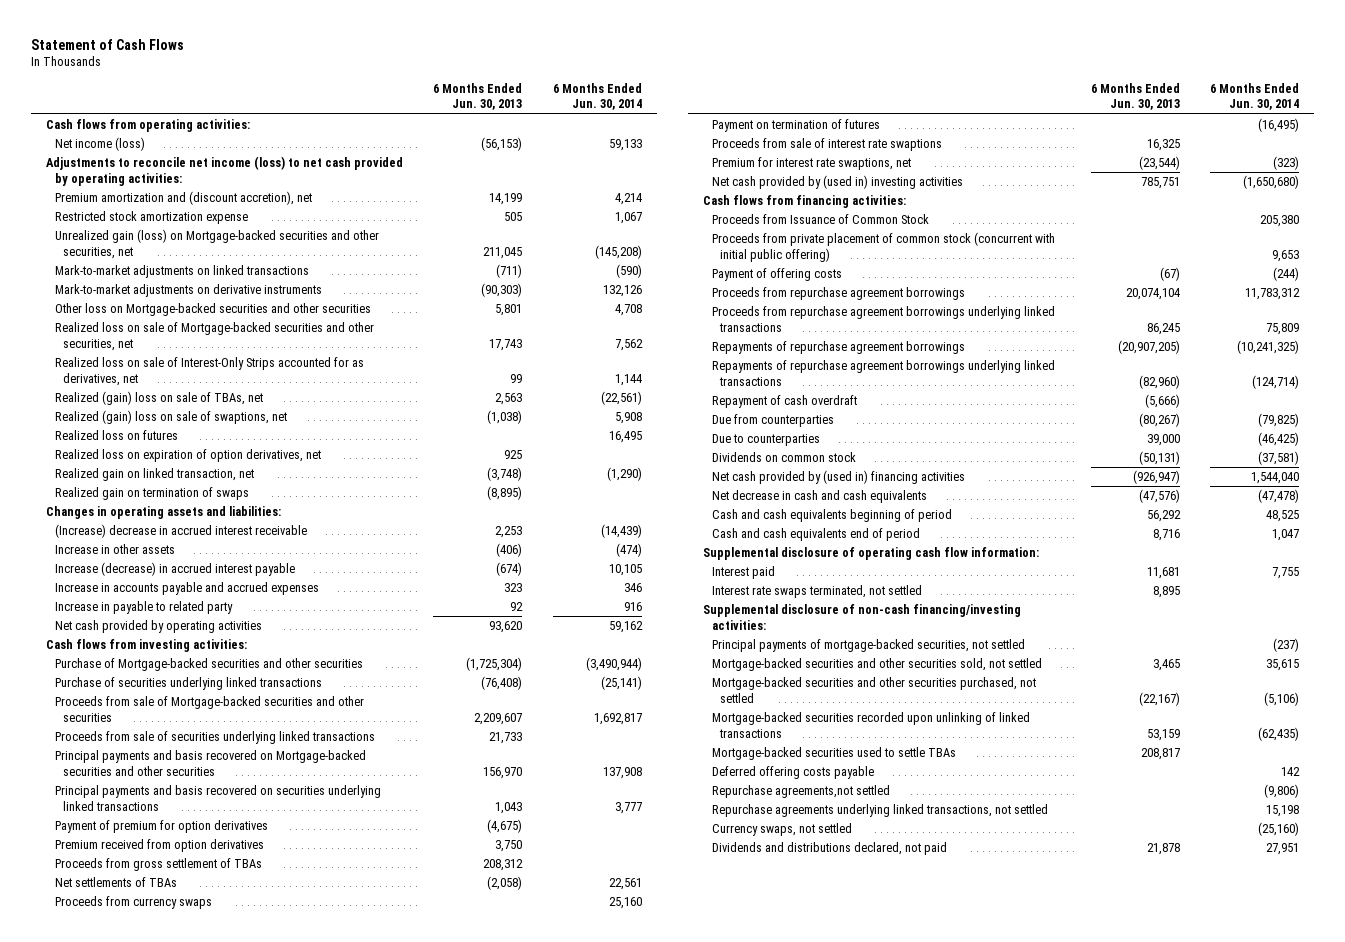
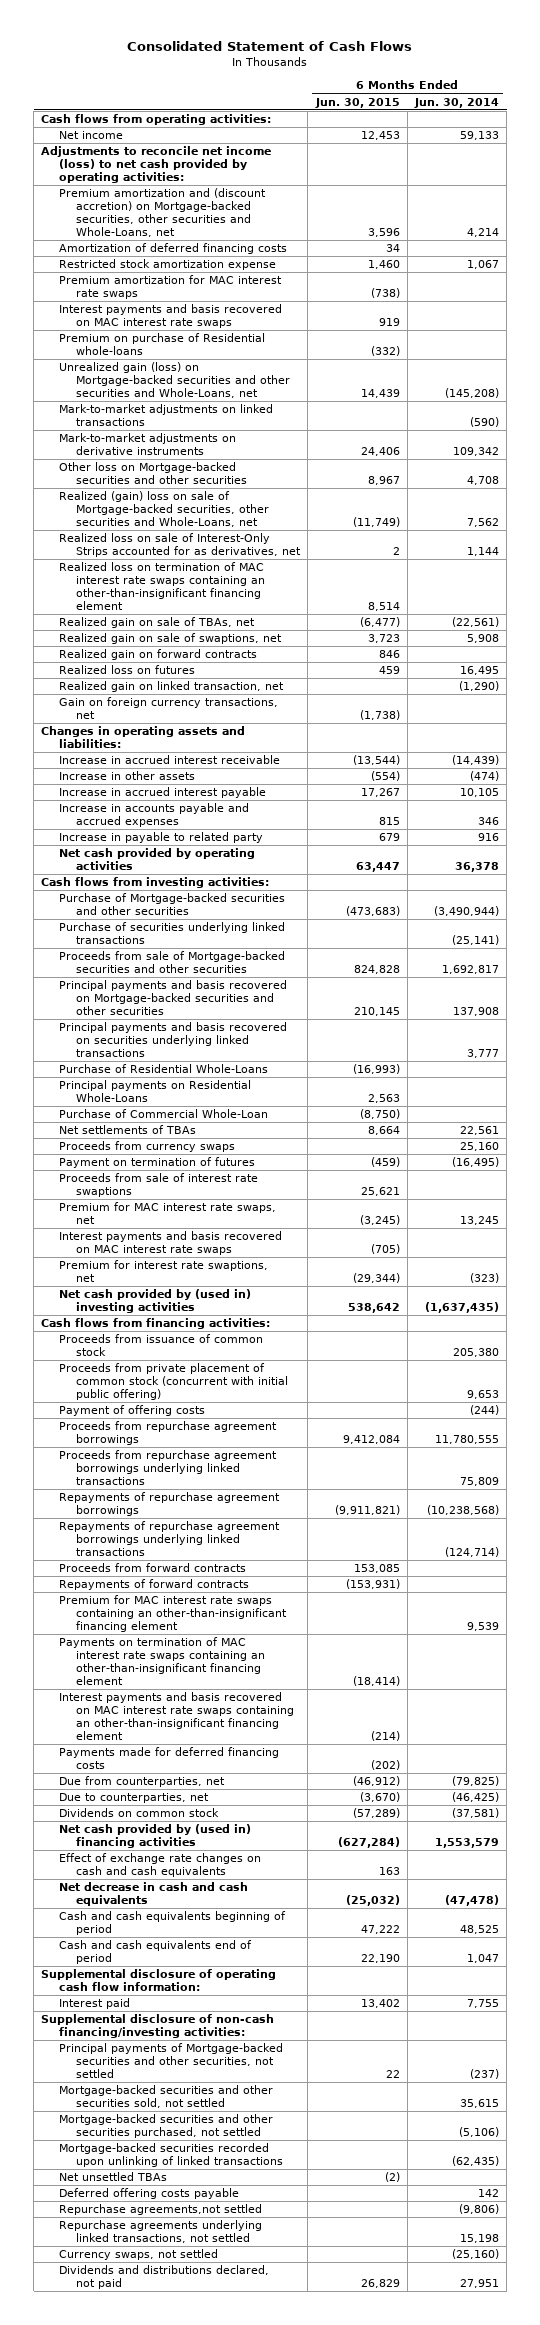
[30,38,184,50] Statement of Cash Flows -> [127,41,413,52] Consolidated Statement of Cash Flows
[433,82,523,111] 6 Months Ended Jun. 30, 2013 -> none
none -> [314,97,400,108] Jun. 30, 2015
[54,137,145,152] Net income (loss) -> [58,131,123,140] Net income
[54,191,312,206] Premium amortization and (discount accretion), net -> [58,188,266,237] Premium amortization and (discount accretion) on Mortgage-backed securities, other securities and Whole-Loans, net
none -> [58,243,287,255] Amortization of deferred financing costs
none -> [58,275,282,300] Premium amortization for MAC interest rate swaps
none -> [58,304,282,329] Interest payments and basis recovered on MAC interest rate swaps
none -> [58,333,265,356] Premium on purchase of Residential whole-loans
[54,229,379,259] Unrealized gain (loss) on Mortgage-backed securities and other securities, net -> [58,362,291,398] Unrealized gain (loss) on Mortgage-backed securities and other securities and Whole-Loans, net
[602,285,642,298] 132,126 -> [452,447,499,457] 109,342
[54,322,374,351] Realized loss on sale of Mortgage-backed securities and other securities, net -> [58,491,270,527] Realized (gain) loss on sale of Mortgage-backed securities, other securities and Whole-Loans, net
none -> [58,562,266,610] Realized loss on termination of MAC interest rate swaps containing an other-than-insignificant financing element
[54,391,263,406] Realized (gain) loss on sale of TBAs, net -> [58,617,255,629] Realized gain on sale of TBAs, net
[54,410,287,425] Realized (gain) loss on sale of swaptions, net -> [58,633,282,645] Realized gain on sale of swaptions, net
none -> [58,649,257,661] Realized gain on forward contracts
[54,449,321,463] Realized loss on expiration of option derivatives, net -> none
[54,487,249,501] Realized gain on termination of swaps -> none
none -> [58,697,278,720] Gain on foreign currency transactions, net
[54,524,307,539] (Increase) decrease in accrued interest receivable -> [58,755,280,765] Increase in accrued interest receivable
[54,562,295,577] Increase (decrease) in accrued interest payable -> [58,787,266,799] Increase in accrued interest payable
[608,621,643,634] 59,162 -> [454,862,499,873] 36,378
[54,731,375,745] Proceeds from sale of securities underlying linked transactions -> none
[54,820,268,834] Payment of premium for option derivatives -> none
[54,839,264,853] Premium received from option derivatives -> none
[54,858,262,872] Proceeds from gross settlement of TBAs -> none
none -> [58,1064,268,1074] Purchase of Residential Whole-Loans
none -> [58,1080,251,1103] Principal payments on Residential Whole-Loans
none -> [58,1109,268,1119] Purchase of Commercial Whole-Loan
none -> [58,1202,276,1225] Premium for MAC interest rate swaps, net
none -> [58,1231,282,1256] Interest payments and basis recovered on MAC interest rate swaps
[1243,175,1300,190] (1,650,680) -> [424,1302,499,1314] (1,637,435)
[711,214,929,225] Proceeds from Issuance of Common Stock -> [58,1334,263,1357] Proceeds from issuance of common stock
[1245,288,1301,301] 11,783,312 -> [434,1435,499,1445] 11,780,555
[1237,340,1300,355] (10,241,325) -> [426,1505,499,1516] (10,238,568)
[711,395,857,409] Repayment of cash overdraft -> none
none -> [58,1563,246,1573] Proceeds from forward contracts
none -> [58,1579,249,1591] Repayments of forward contracts
none -> [58,1595,288,1632] Premium for MAC interest rate swaps containing an other-than-insignificant financing element
none -> [58,1637,266,1685] Payments on termination of MAC interest rate swaps containing an other-than-insignificant financing element
none -> [58,1692,295,1740] Interest payments and basis recovered on MAC interest rate swaps containing an other-than-insignificant financing element
none -> [58,1747,279,1770] Payments made for deferred financing costs
[711,414,834,428] Due from counterparties -> [58,1776,225,1788] Due from counterparties, net
[711,434,820,447] Due to counterparties -> [58,1793,209,1804] Due to counterparties, net
[1251,472,1300,485] 1,544,040 -> [434,1838,499,1849] 1,553,579
none -> [58,1853,261,1878] Effect of exchange rate changes on cash and cash equivalents
[711,585,922,599] Interest rate swaps terminated, not settled -> none
[711,639,1025,653] Principal payments of mortgage-backed securities, not settled -> [58,2043,283,2078] Principal payments of Mortgage-backed securities and other securities, not settled
[711,747,956,761] Mortgage-backed securities used to settle TBAs -> none
none -> [58,2172,167,2182] Net unsettled TBAs

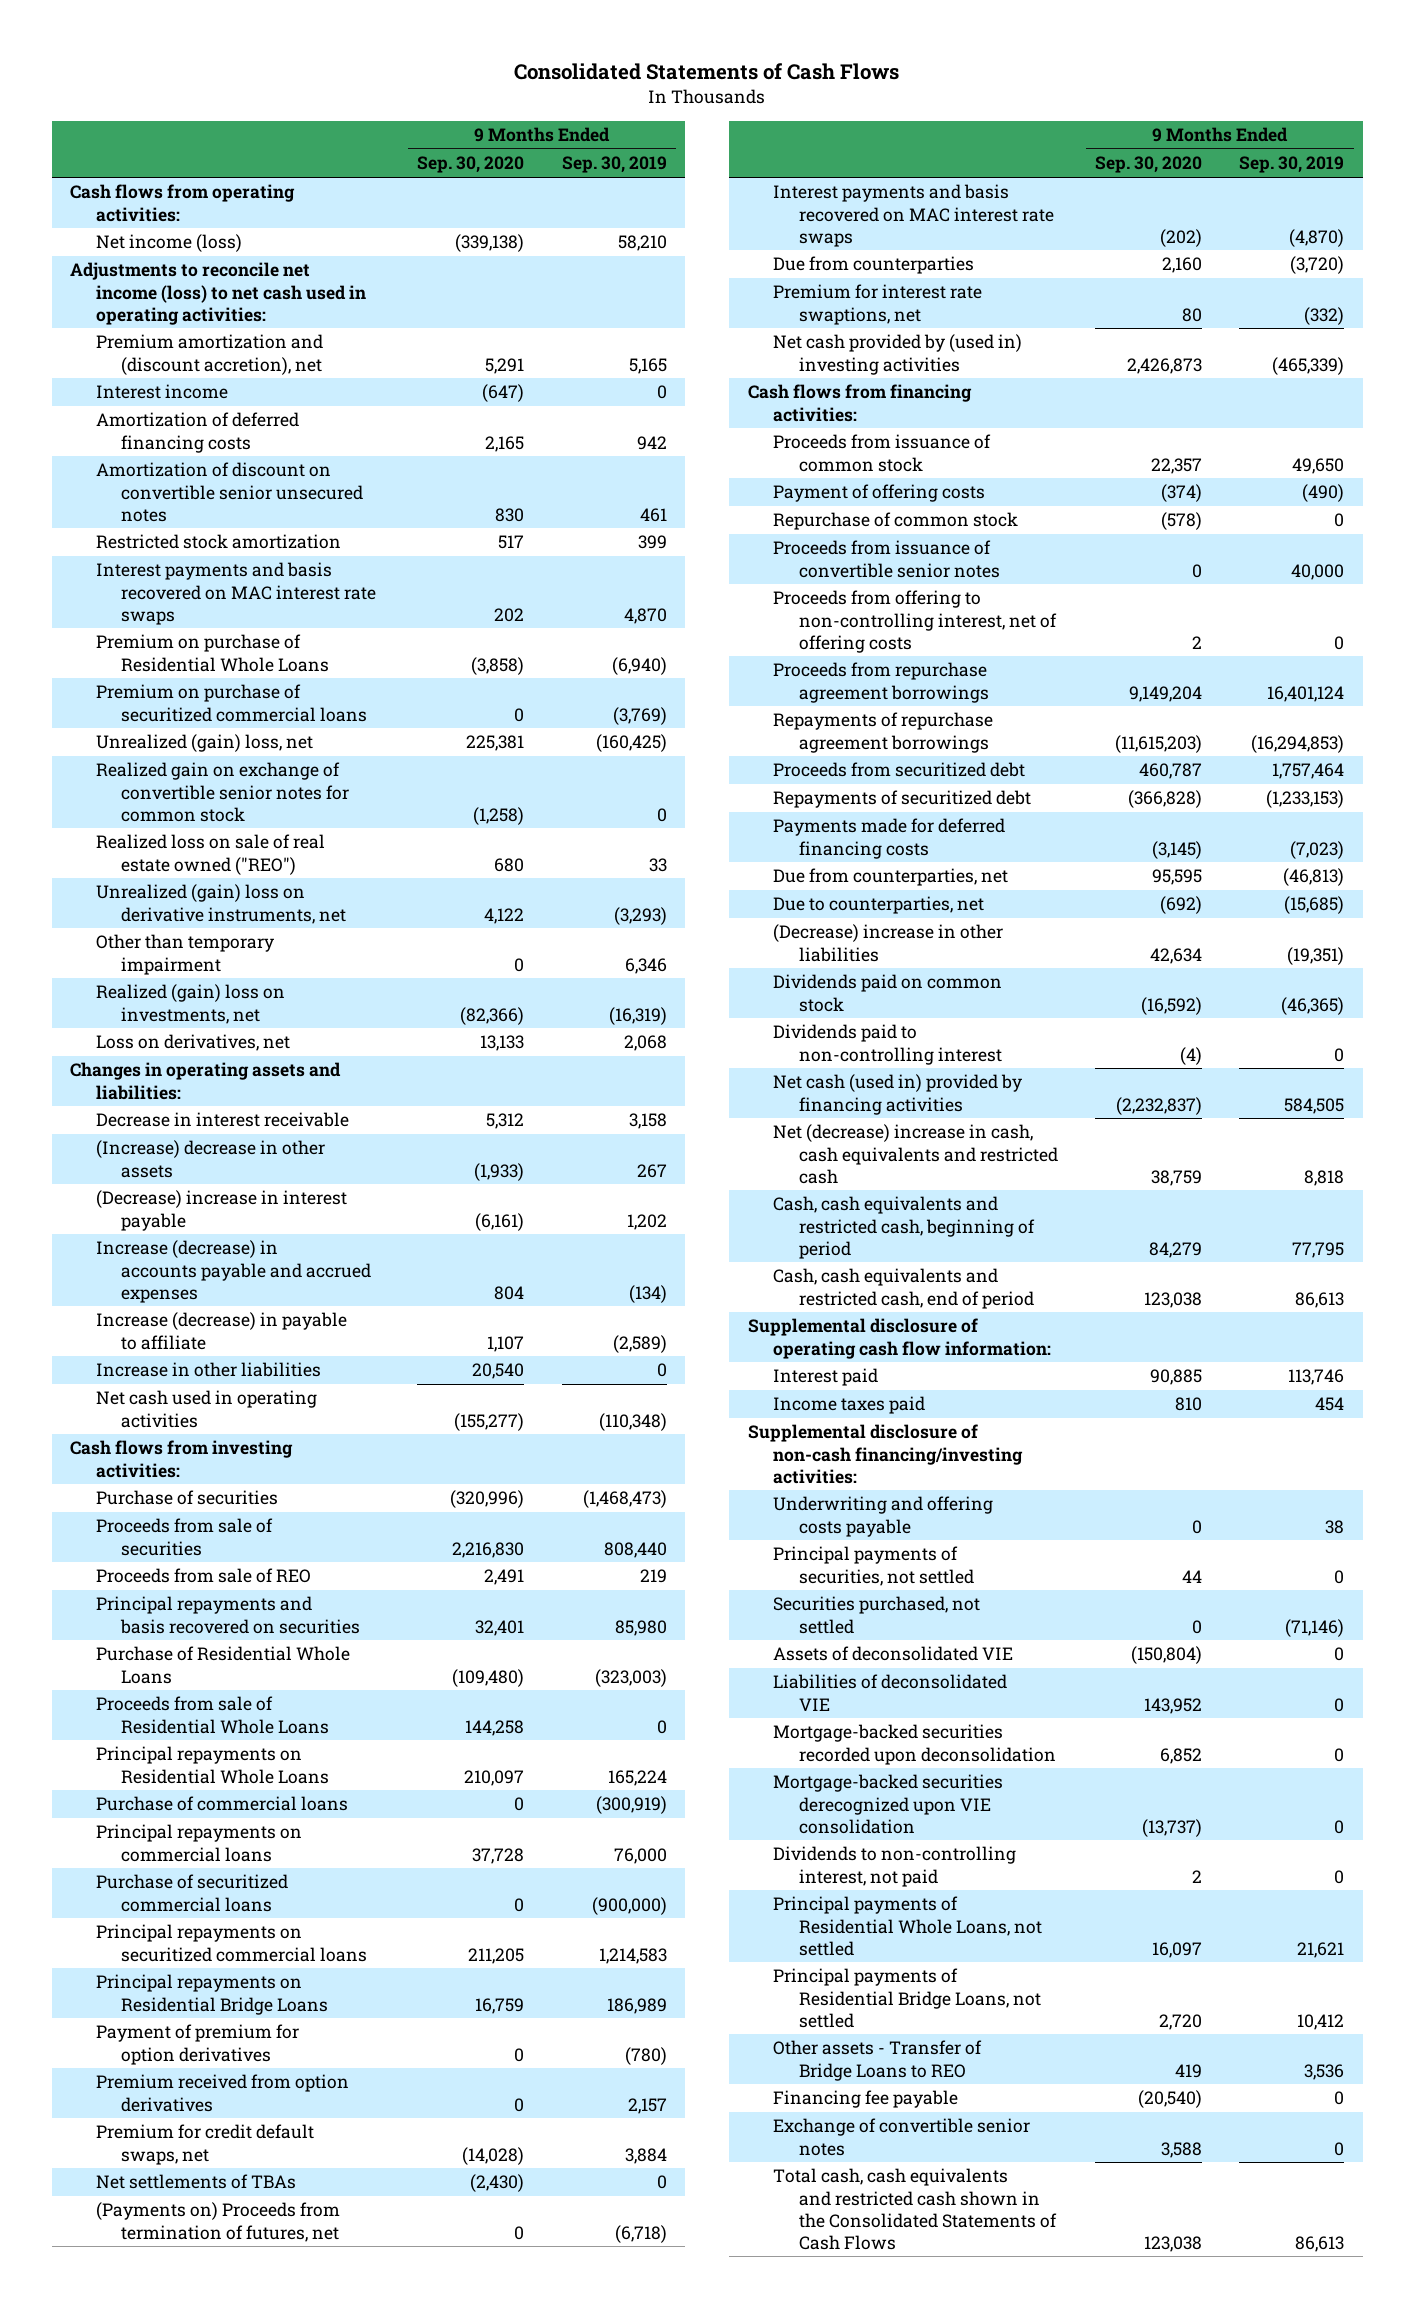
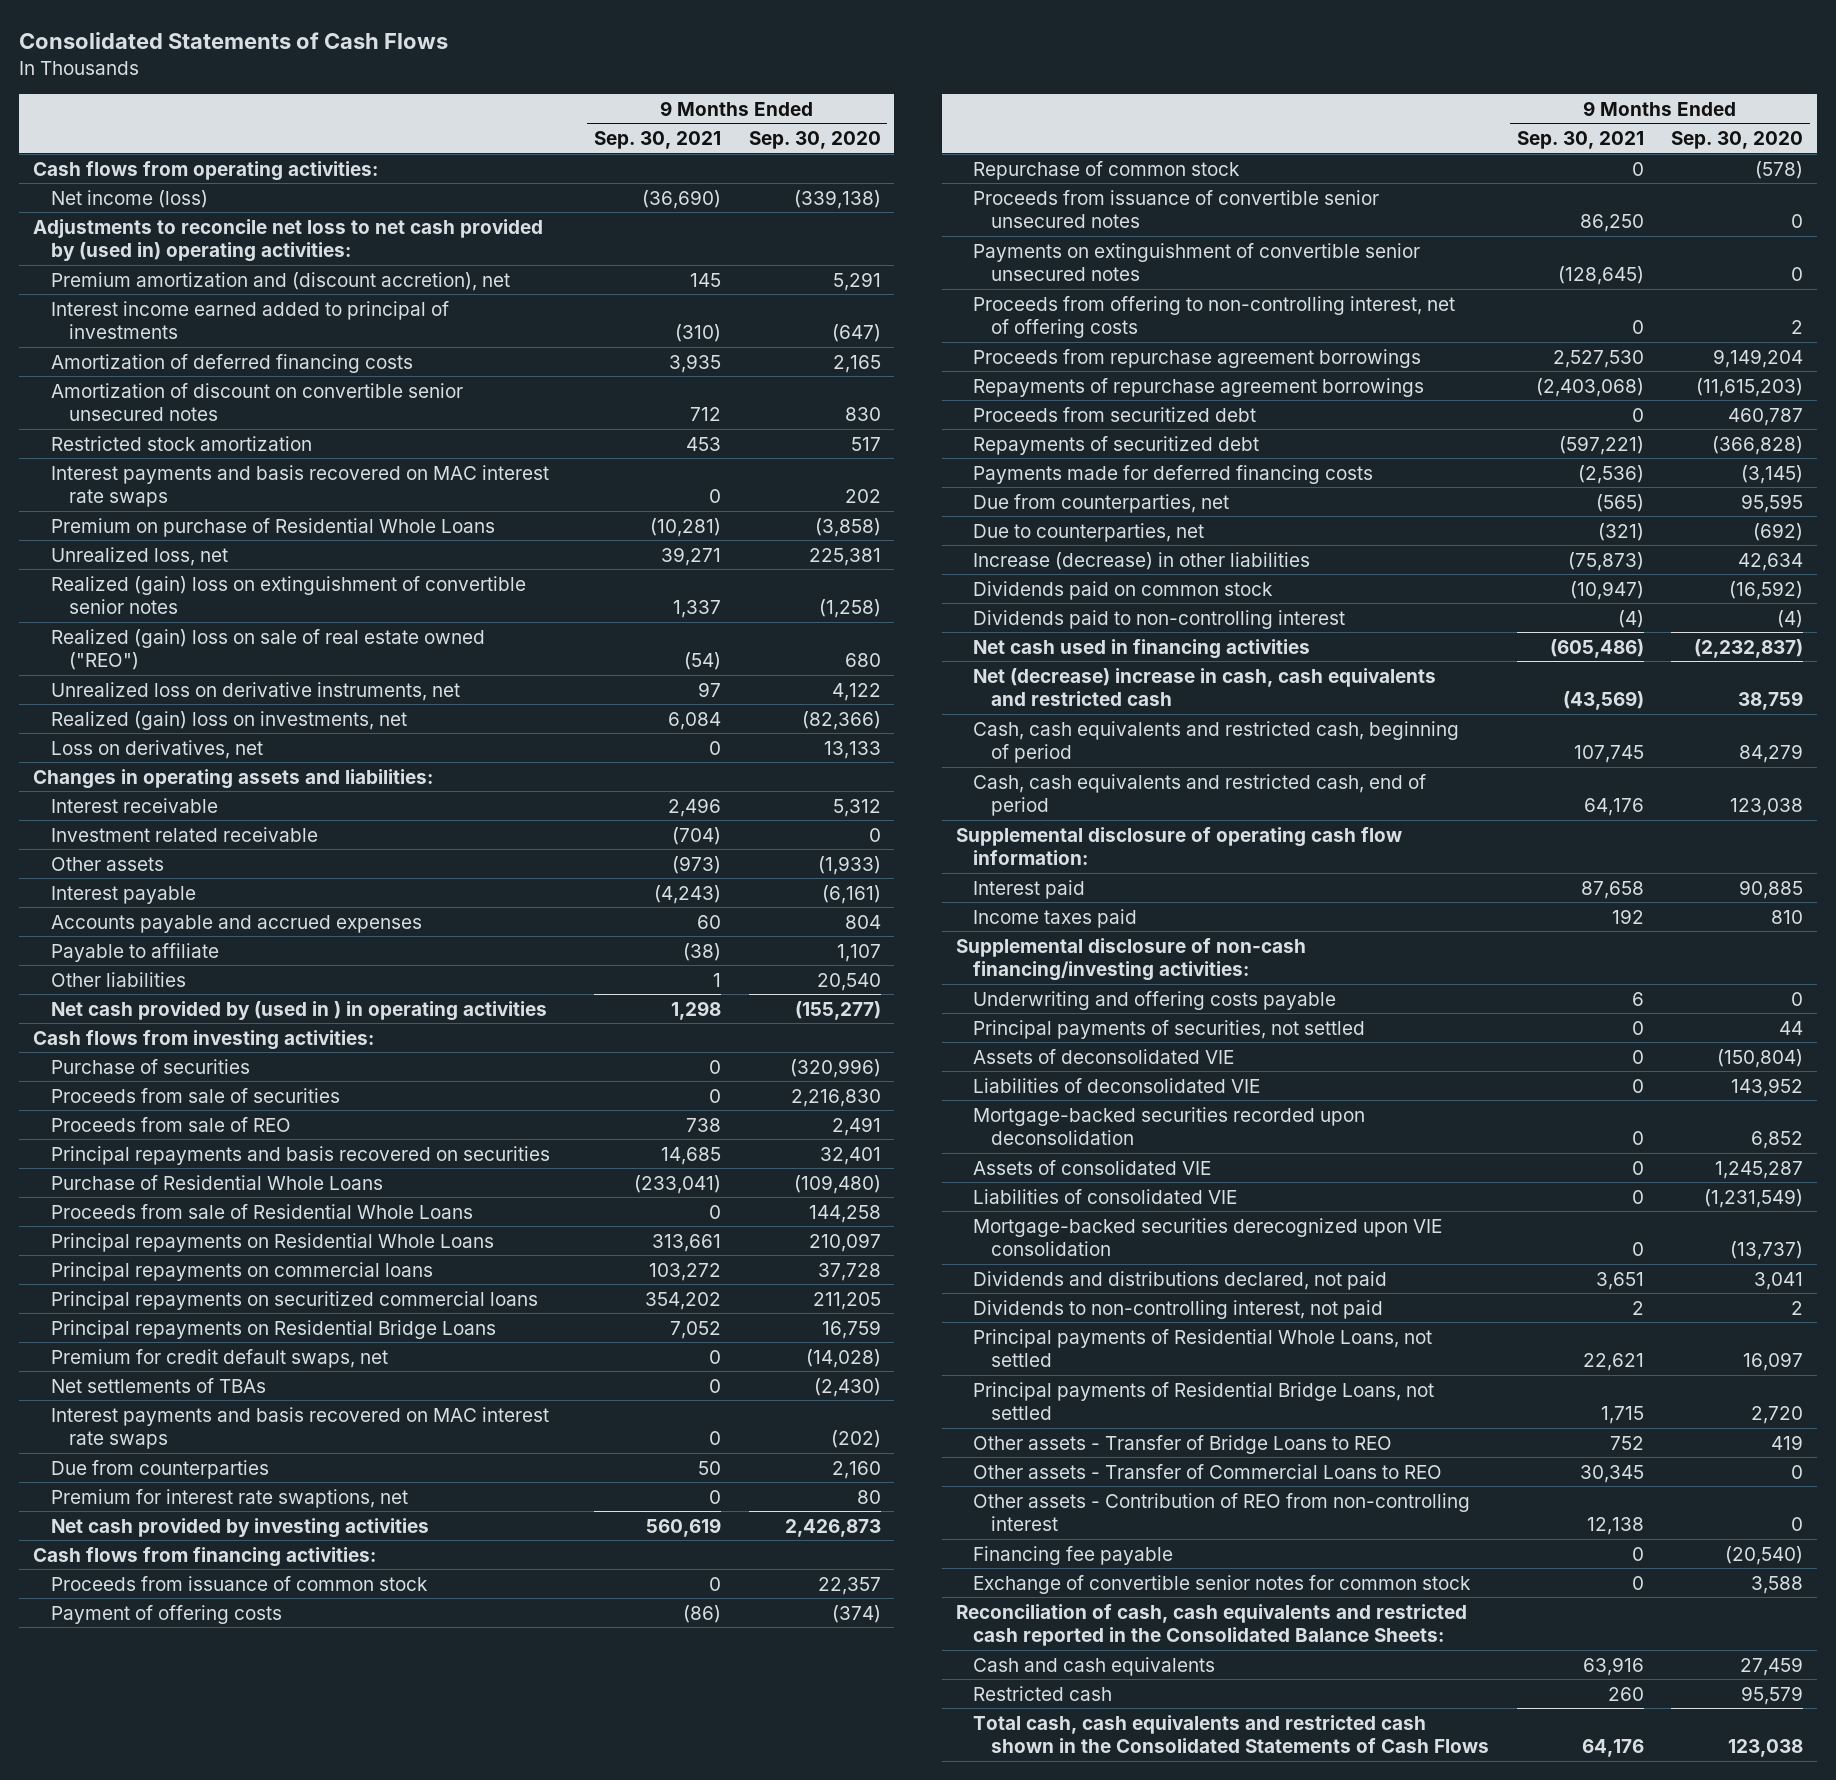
[561,156,667,174] Sep. 30, 2019 -> none
none -> [594,130,722,149] Sep. 30, 2021
[70,262,366,325] Adjustments to reconcile net income (loss) to net cash used in operating activities: -> [33,218,544,263] Adjustments to reconcile net loss to net cash provided by (used in) operating activities:
[95,384,228,400] Interest income -> [50,300,449,340] Interest income earned added to principal of investments
[95,684,368,722] Premium on purchase of securitized commercial loans -> none
[95,934,274,975] Other than temporary impairment -> none
[95,734,313,753] Unrealized (gain) loss, net -> [50,546,228,566] Unrealized loss, net
[95,762,350,822] Realized gain on exchange of convertible senior notes for common stock -> [50,575,526,615] Realized (gain) loss on extinguishment of convertible senior notes
[95,834,325,875] Realized loss on sale of real estate owned ("REO") -> [50,628,485,671] Realized (gain) loss on sale of real estate owned ("REO")
[95,884,347,924] Unrealized (gain) loss on derivative instruments, net -> [50,681,460,701] Unrealized loss on derivative instruments, net
[95,1112,349,1128] Decrease in interest receivable -> [50,797,218,813] Interest receivable
none -> [50,826,318,842] Investment related receivable
[95,1140,325,1178] (Increase) decrease in other assets -> [50,856,164,871] Other assets
[95,1190,347,1231] (Decrease) increase in interest payable -> [50,885,196,904] Interest payable
[95,1240,372,1303] Increase (decrease) in accounts payable and accrued expenses -> [50,914,422,933] Accounts payable and accrued expenses
[95,1312,347,1350] Increase (decrease) in payable to affiliate -> [50,942,219,962] Payable to affiliate
[95,1362,321,1378] Increase in other liabilities -> [50,971,186,987] Other liabilities
[95,1390,317,1428] Net cash used in operating activities -> [50,1000,547,1021] Net cash provided by (used in ) in operating activities
[95,1796,348,1812] Purchase of commercial loans -> none
[95,1874,288,1912] Purchase of securitized commercial loans -> none
[95,2024,299,2065] Payment of premium for option derivatives -> none
[95,2074,349,2112] Premium received from option derivatives -> none
[95,2202,340,2242] (Payments on) Proceeds from termination of futures, net -> none
[773,334,1023,375] Net cash provided by (used in) investing activities -> [50,1517,429,1538] Net cash provided by investing activities
[773,540,1000,578] Proceeds from issuance of convertible senior notes -> [973,189,1380,229] Proceeds from issuance of convertible senior unsecured notes
none -> [973,242,1421,282] Payments on extinguishment of convertible senior unsecured notes
[773,924,1004,962] (Decrease) increase in other liabilities -> [973,551,1311,570] Increase (decrease) in other liabilities
[773,1074,1023,1115] Net cash (used in) provided by financing activities -> [973,638,1311,659] Net cash used in financing activities
[773,1596,981,1634] Securities purchased, not settled -> none
none -> [973,1159,1212,1175] Assets of consolidated VIE
none -> [973,1188,1238,1204] Liabilities of consolidated VIE
none -> [973,1270,1388,1290] Dividends and distributions declared, not paid
none -> [973,1463,1443,1479] Other assets - Transfer of Commercial Loans to REO
none -> [973,1492,1471,1532] Other assets - Contribution of REO from non-controlling interest
[773,2118,1031,2156] Exchange of convertible senior notes -> [973,1574,1472,1594] Exchange of convertible senior notes for common stock
none -> [955,1603,1467,1647] Reconciliation of cash, cash equivalents and restricted cash reported in the Consolidated Balance Sheets:
none -> [973,1656,1216,1676] Cash and cash equivalents
none -> [973,1685,1113,1701] Restricted cash

